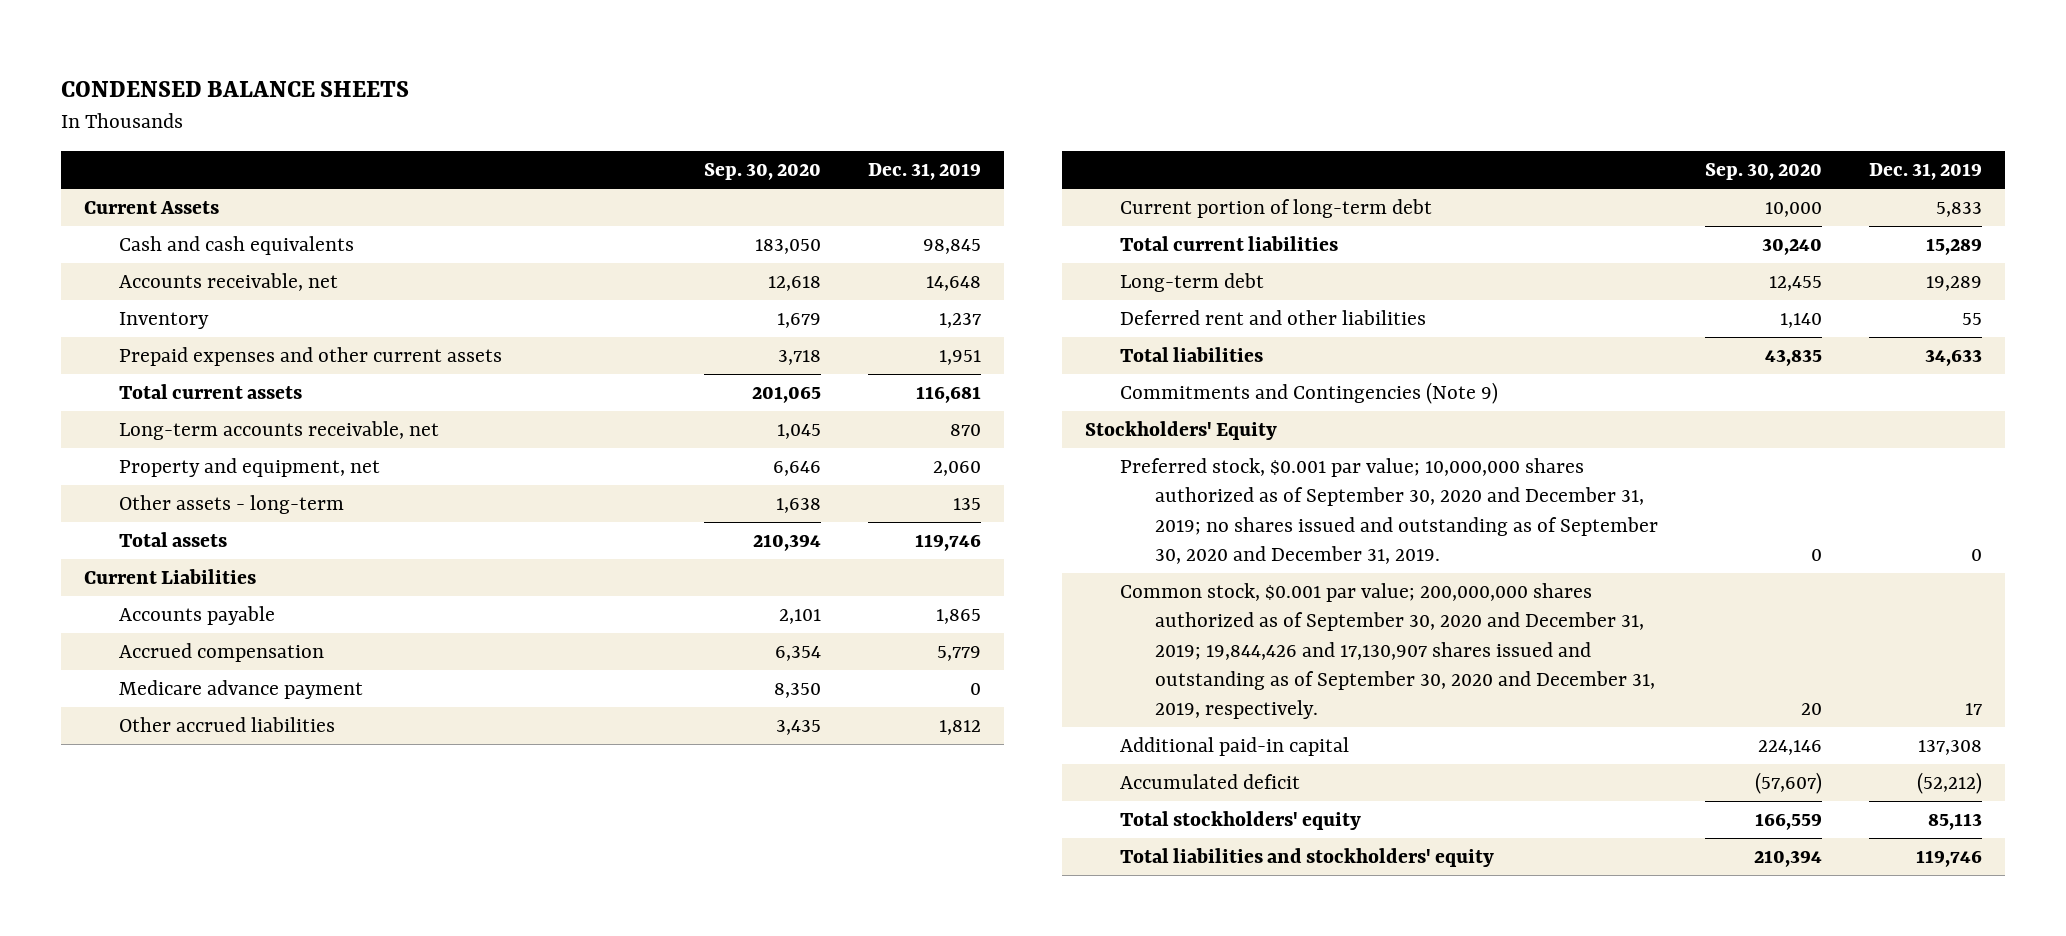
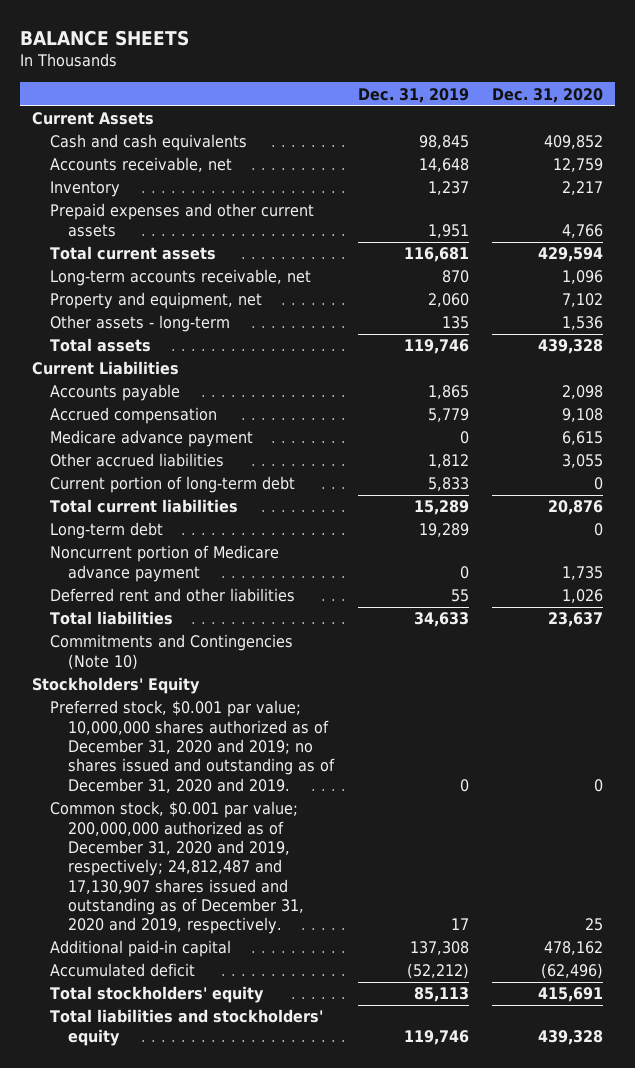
[60,80,409,97] CONDENSED BALANCE SHEETS -> [20,29,190,46] BALANCE SHEETS
[704,163,822,181] Sep. 30, 2020 -> none
none -> [492,87,604,103] Dec. 31, 2020
none -> [49,545,279,582] Noncurrent portion of Medicare advance payment
[1120,382,1499,405] Commitments and Contingencies (Note 9) -> [49,634,293,670] Commitments and Contingencies (Note 10)
[1120,458,1659,565] Preferred stock, $0.001 par value; 10,000,000 shares authorized as of September 30, 2020 and December 31, 2019; no shares issued and outstanding as of September 30, 2020 and December 31, 2019. -> [49,700,335,793] Preferred stock, $0.001 par value; 10,000,000 shares authorized as of December 31, 2020 and 2019; no shares issued and outstanding as of December 31, 2020 and 2019.
[1120,583,1656,720] Common stock, $0.001 par value; 200,000,000 shares authorized as of September 30, 2020 and December 31, 2019; 19,844,426 and 17,130,907 shares issued and outstanding as of September 30, 2020 and December 31, 2019, respectively. -> [49,801,304,935] Common stock, $0.001 par value; 200,000,000 authorized as of December 31, 2020 and 2019, respectively; 24,812,487 and 17,130,907 shares issued and outstanding as of December 31, 2020 and 2019, respectively.

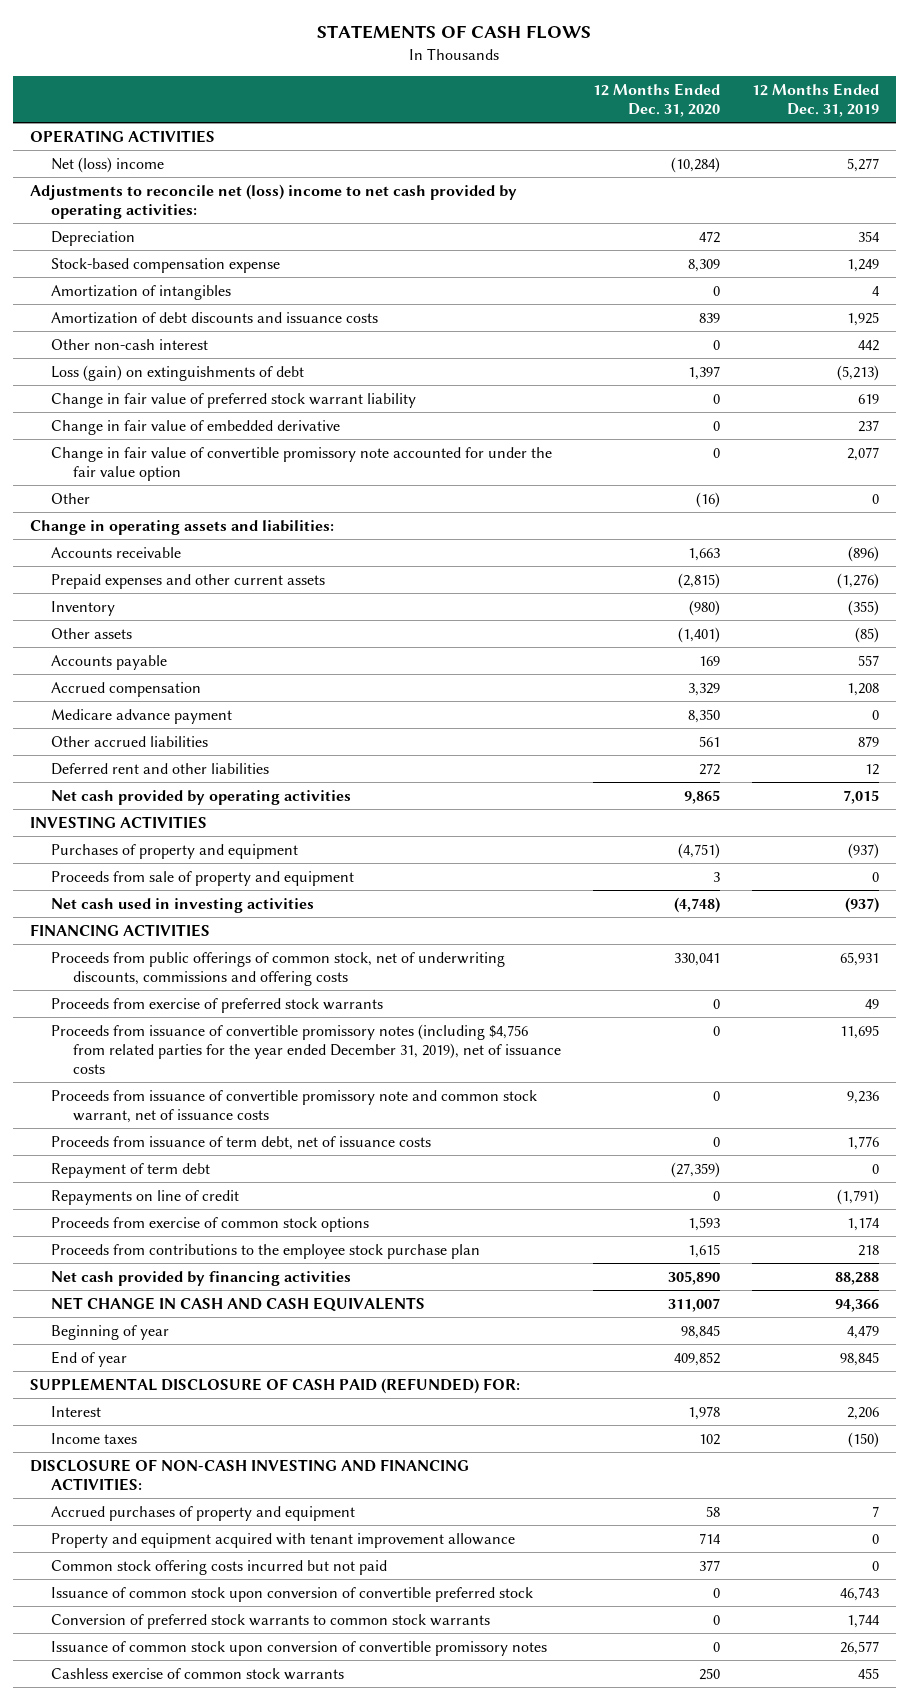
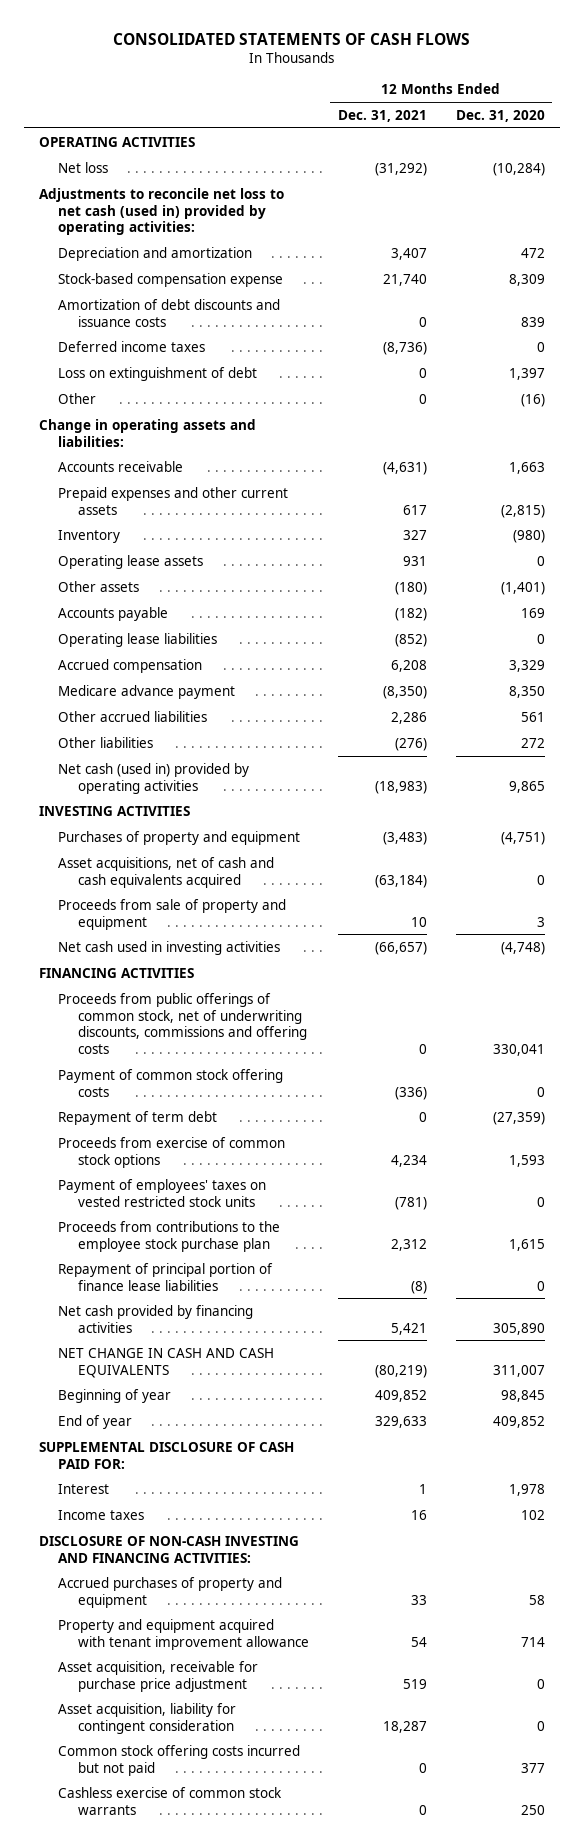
[317,25,592,40] STATEMENTS OF CASH FLOWS -> [112,33,470,46] CONSOLIDATED STATEMENTS OF CASH FLOWS
[752,83,880,118] 12 Months Ended Dec. 31, 2019 -> none
none -> [337,110,427,123] Dec. 31, 2021
[51,156,165,173] Net (loss) income -> [58,161,109,173] Net loss
[29,183,517,219] Adjustments to reconcile net (loss) income to net cash provided by operating activities: -> [38,187,284,236] Adjustments to reconcile net loss to net cash (used in) provided by operating activities:
[51,230,136,246] Depreciation -> [58,246,253,261] Depreciation and amortization
[51,284,232,300] Amortization of intangibles -> none
[51,338,209,350] Other non-cash interest -> none
[51,392,417,408] Change in fair value of preferred stock warrant liability -> none
[51,419,341,435] Change in fair value of embedded derivative -> none
[51,446,553,481] Change in fair value of convertible promissory note accounted for under the fair value option -> none
none -> [58,340,206,352] Deferred income taxes
[51,364,305,381] Loss (gain) on extinguishments of debt -> [58,366,258,381] Loss on extinguishment of debt
none -> [58,554,204,569] Operating lease assets
none -> [58,632,218,647] Operating lease liabilities
[51,762,270,775] Deferred rent and other liabilities -> [58,736,154,748] Other liabilities
[51,789,352,805] Net cash provided by operating activities -> [58,762,250,794] Net cash (used in) provided by operating activities
none -> [58,856,275,888] Asset acquisitions, net of cash and cash equivalents acquired
[51,997,384,1013] Proceeds from exercise of preferred stock warrants -> none
[51,1023,561,1074] Proceeds from issuance of convertible promissory notes (including $4,756 from related parties for the year ended December 31, 2019), net of issuance costs -> none
[51,1089,538,1123] Proceeds from issuance of convertible promissory note and common stock warrant, net of issuance costs -> none
[51,1135,432,1150] Proceeds from issuance of term debt, net of issuance costs -> none
none -> [58,1068,284,1097] Payment of common stock offering costs
[51,1189,240,1205] Repayments on line of credit -> none
none -> [58,1178,267,1207] Payment of employees' taxes on vested restricted stock units
none -> [58,1262,274,1291] Repayment of principal portion of finance lease liabilities
[29,1377,520,1394] SUPPLEMENTAL DISCLOSURE OF CASH PAID (REFUNDED) FOR: -> [38,1441,294,1469] SUPPLEMENTAL DISCLOSURE OF CASH PAID FOR:
none -> [58,1660,259,1692] Asset acquisition, receivable for purchase price adjustment
none -> [58,1702,237,1734] Asset acquisition, liability for contingent consideration
[51,1586,534,1602] Issuance of common stock upon conversion of convertible preferred stock -> none
[51,1613,491,1629] Conversion of preferred stock warrants to common stock warrants -> none
[51,1640,548,1656] Issuance of common stock upon conversion of convertible promissory notes -> none

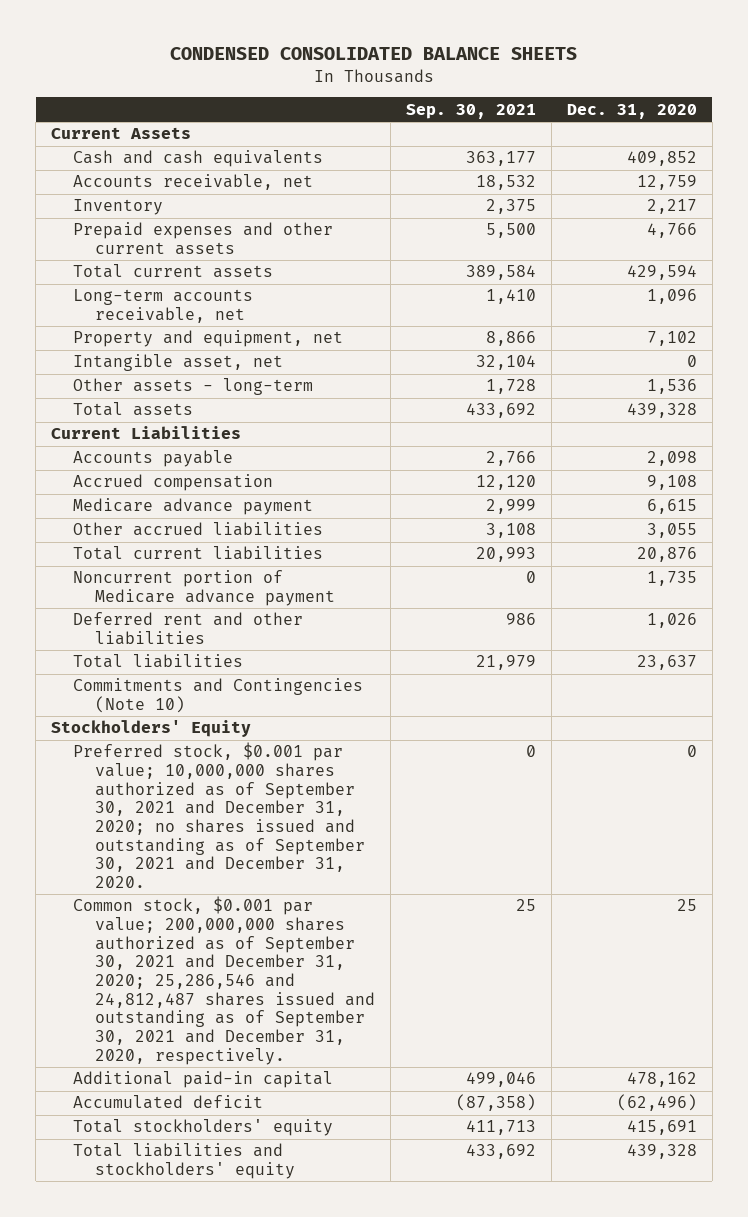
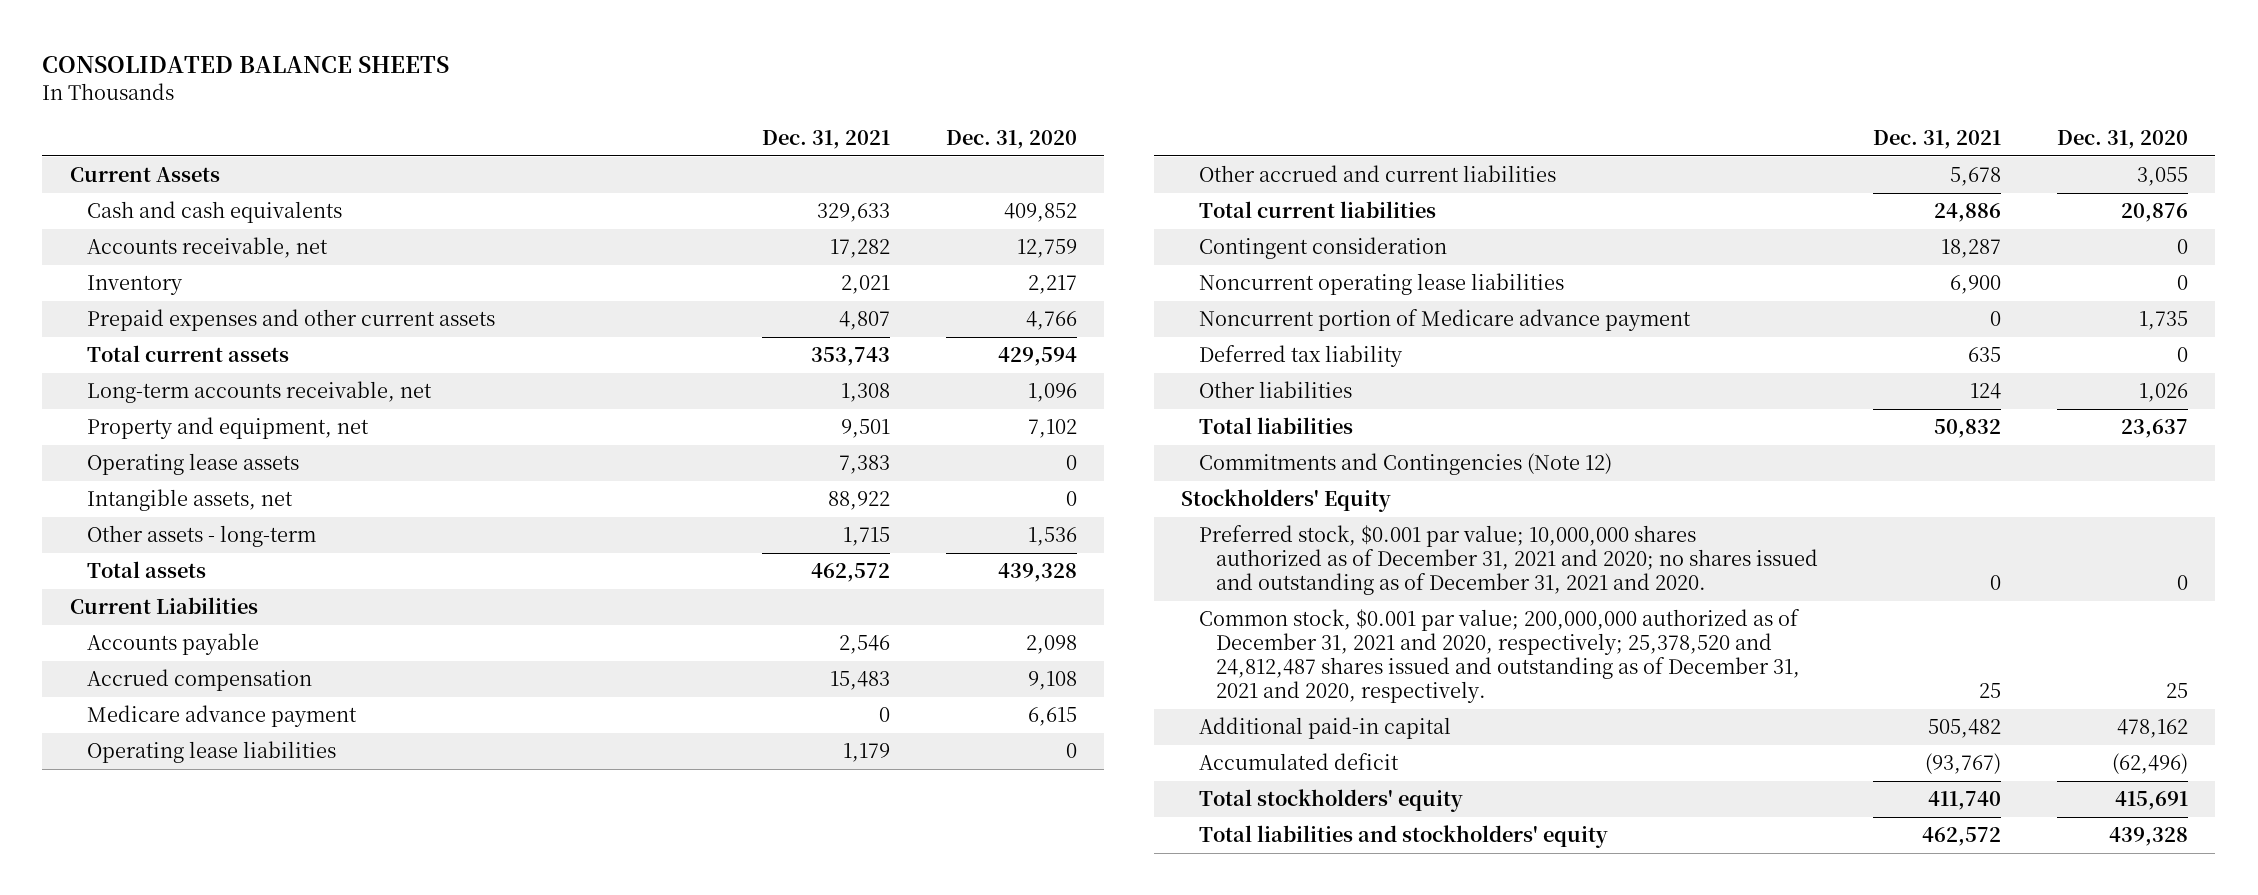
[170,47,578,61] CONDENSED CONSOLIDATED BALANCE SHEETS -> [42,56,450,74] CONSOLIDATED BALANCE SHEETS
[406,103,537,119] Sep. 30, 2021 -> none
none -> [762,129,891,149] Dec. 31, 2021
none -> [87,453,300,476] Operating lease assets
[73,354,284,372] Intangible asset, net -> [87,489,294,512] Intangible assets, net
none -> [87,741,337,764] Operating lease liabilities
[73,522,324,537] Other accrued liabilities -> [1198,165,1556,183] Other accrued and current liabilities
none -> [1198,237,1447,260] Contingent consideration
none -> [1198,273,1564,296] Noncurrent operating lease liabilities
none -> [1198,345,1403,368] Deferred tax liability
[73,612,304,646] Deferred rent and other liabilities -> [1198,381,1352,399] Other liabilities
[73,678,364,714] Commitments and Contingencies (Note 10) -> [1198,453,1612,476] Commitments and Contingencies (Note 12)
[73,742,366,889] Preferred stock, $0.001 par value; 10,000,000 shares authorized as of September 30, 2021 and December 31, 2020; no shares issued and outstanding as of September 30, 2021 and December 31, 2020. -> [1198,525,1818,596] Preferred stock, $0.001 par value; 10,000,000 shares authorized as of December 31, 2021 and 2020; no shares issued and outstanding as of December 31, 2021 and 2020.
[73,896,376,1065] Common stock, $0.001 par value; 200,000,000 shares authorized as of September 30, 2021 and December 31, 2020; 25,286,546 and 24,812,487 shares issued and outstanding as of September 30, 2021 and December 31, 2020, respectively. -> [1198,609,1800,704] Common stock, $0.001 par value; 200,000,000 authorized as of December 31, 2021 and 2020, respectively; 25,378,520 and 24,812,487 shares issued and outstanding as of December 31, 2021 and 2020, respectively.

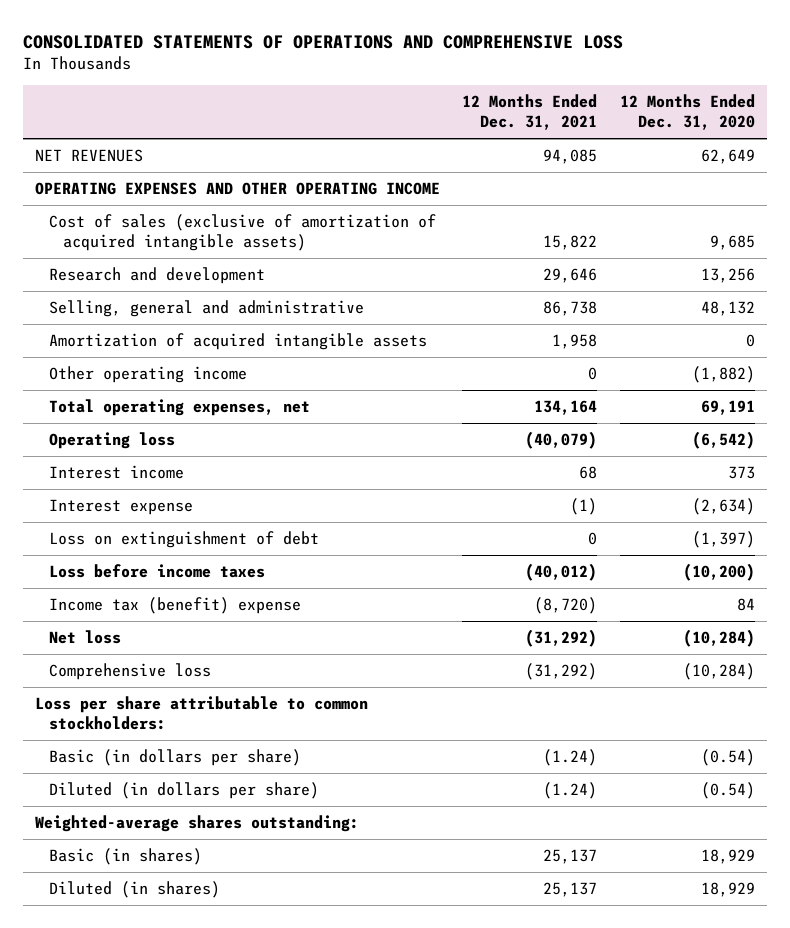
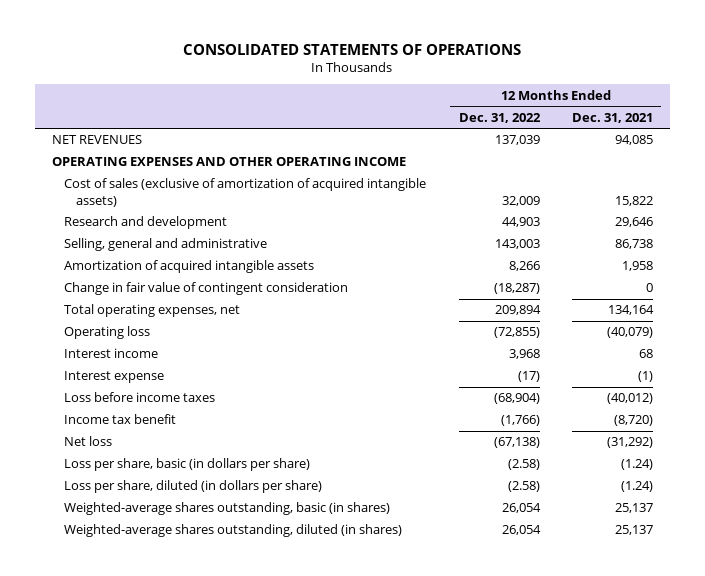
[23,34,624,49] CONSOLIDATED STATEMENTS OF OPERATIONS AND COMPREHENSIVE LOSS -> [183,43,522,55] CONSOLIDATED STATEMENTS OF OPERATIONS
[620,93,756,131] 12 Months Ended Dec. 31, 2020 -> none
none -> [458,112,541,123] Dec. 31, 2022
[48,365,247,383] Other operating income -> none
none -> [64,282,349,296] Change in fair value of contingent consideration
[48,530,319,548] Loss on extinguishment of debt -> none
[48,596,301,614] Income tax (benefit) expense -> [64,414,177,425] Income tax benefit
[48,662,211,680] Comprehensive loss -> none
[34,695,368,731] Loss per share attributable to common stockholders: -> none
[34,814,359,832] Weighted-average shares outstanding: -> none
[48,748,301,766] Basic (in dollars per share) -> [64,458,311,472] Loss per share, basic (in dollars per share)
[48,781,319,799] Diluted (in dollars per share) -> [64,480,323,494] Loss per share, diluted (in dollars per share)
[48,847,202,865] Basic (in shares) -> [64,502,391,516] Weighted-average shares outstanding, basic (in shares)
[48,880,220,898] Diluted (in shares) -> [64,524,403,538] Weighted-average shares outstanding, diluted (in shares)

